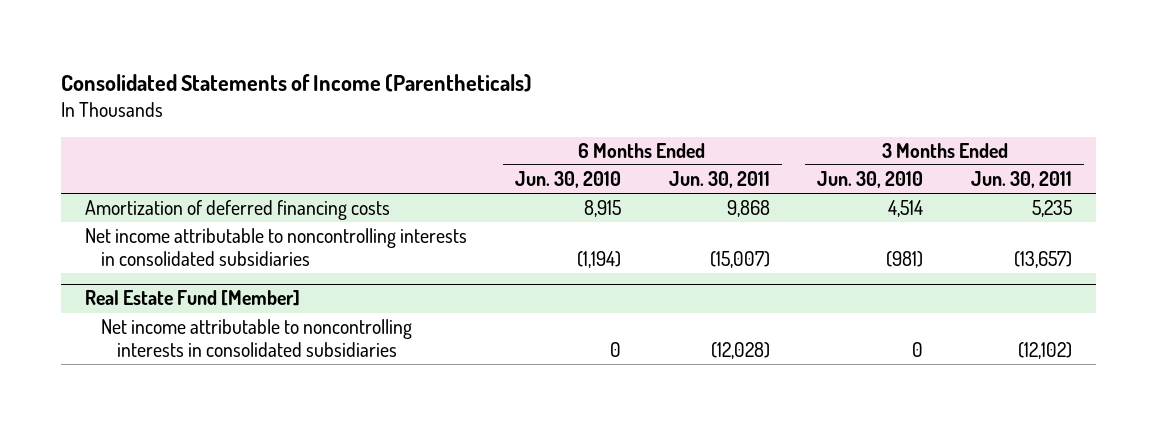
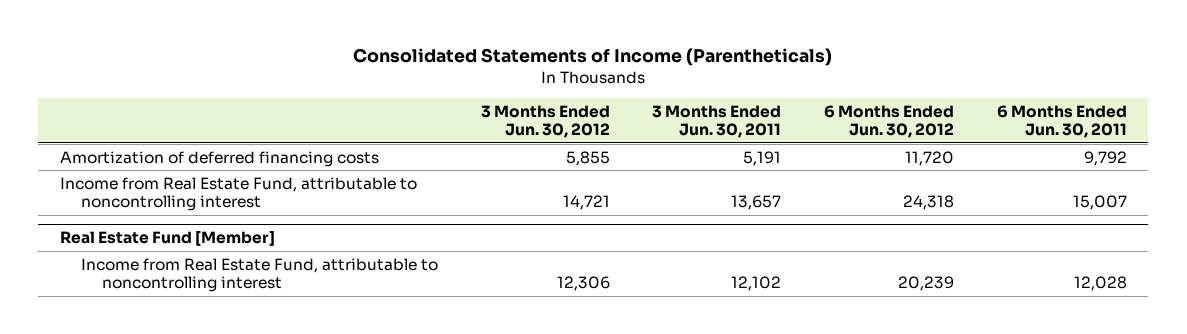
[514,171,621,189] Jun. 30, 2010 -> none
[817,171,924,189] Jun. 30, 2010 -> none
none -> [480,104,610,139] 3 Months Ended Jun. 30, 2012
none -> [824,104,955,139] 6 Months Ended Jun. 30, 2012
[726,200,770,218] 9,868 -> [1083,150,1127,166] 9,792
[1031,200,1072,218] 5,235 -> [743,150,782,166] 5,191
[85,228,468,266] Net income attributable to noncontrolling interests in consolidated subsidiaries -> [59,176,417,212] Income from Real Estate Fund, attributable to noncontrolling interest
[709,250,770,268] (15,007) -> [1072,195,1127,211] 15,007
[1013,250,1072,268] (13,657) -> [731,195,782,211] 13,657
[101,319,413,357] Net income attributable to noncontrolling interests in consolidated subsidiaries -> [81,257,439,293] Income from Real Estate Fund, attributable to noncontrolling interest
[710,341,770,359] (12,028) -> [1073,276,1127,292] 12,028
[1017,341,1072,359] (12,102) -> [731,276,782,292] 12,102

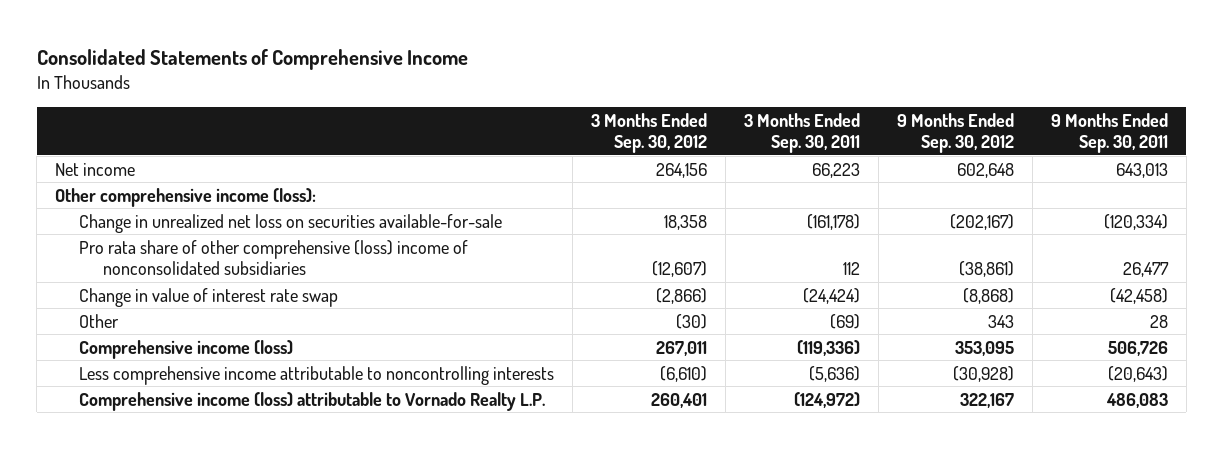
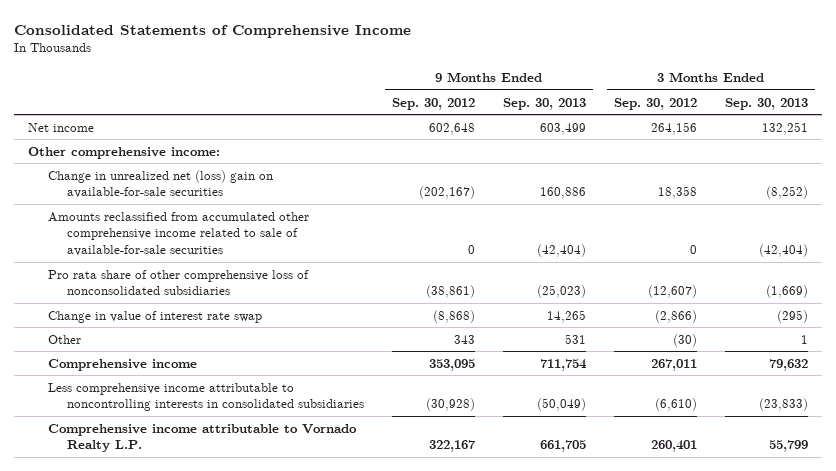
[743,112,860,154] 3 Months Ended Sep. 30, 2011 -> none
[1050,112,1168,154] 9 Months Ended Sep. 30, 2011 -> none
none -> [503,97,587,110] Sep. 30, 2013
none -> [725,97,809,110] Sep. 30, 2013
[55,187,317,207] Other comprehensive income (loss): -> [28,146,221,159] Other comprehensive income:
[79,213,503,233] Change in unrealized net loss on securities available-for-sale -> [47,169,273,199] Change in unrealized net (loss) gain on available-for-sale securities
none -> [47,211,309,257] Amounts reclassified from accumulated other comprehensive income related to sale of available-for-sale securities
[79,239,469,276] Pro rata share of other comprehensive (loss) income of nonconsolidated subsidiaries -> [47,269,309,296] Pro rata share of other comprehensive loss of nonconsolidated subsidiaries
[79,339,294,359] Comprehensive income (loss) -> [47,358,197,371] Comprehensive income
[79,365,555,385] Less comprehensive income attributable to noncontrolling interests -> [47,382,365,412] Less comprehensive income attributable to noncontrolling interests in consolidated subsidiaries
[79,391,546,411] Comprehensive income (loss) attributable to Vornado Realty L.P. -> [47,423,357,453] Comprehensive income attributable to Vornado Realty L.P.

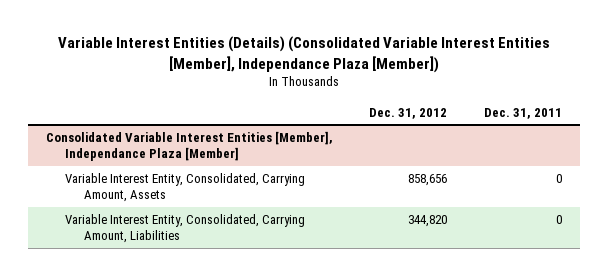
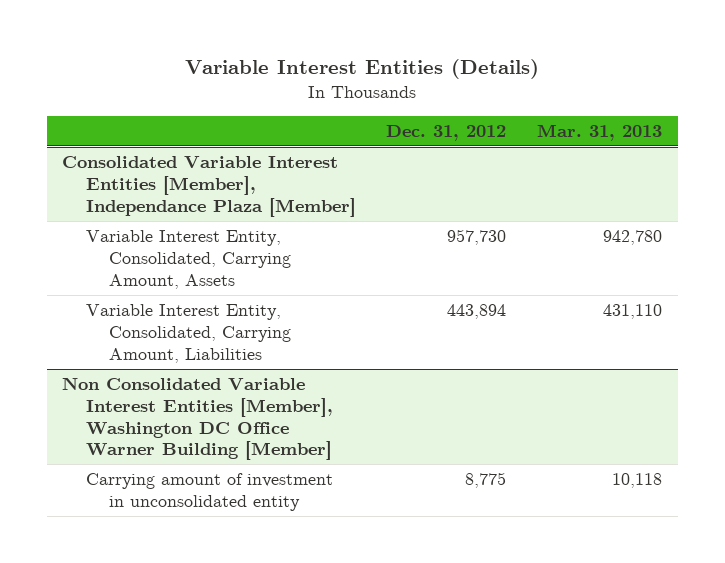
[57,36,550,73] Variable Interest Entities (Details) (Consolidated Variable Interest Entities [Member], Independance Plaza [Member]) -> [185,59,540,80] Variable Interest Entities (Details)
[483,107,562,119] Dec. 31, 2011 -> none
none -> [537,123,663,141] Mar. 31, 2013
[408,174,448,187] 858,656 -> [447,229,507,246] 957,730
[408,215,448,228] 344,820 -> [447,304,507,320] 443,894
none -> [62,377,333,461] Non Consolidated Variable Interest Entities [Member], Washington DC Office Warner Building [Member]
none -> [85,473,333,511] Carrying amount of investment in unconsolidated entity

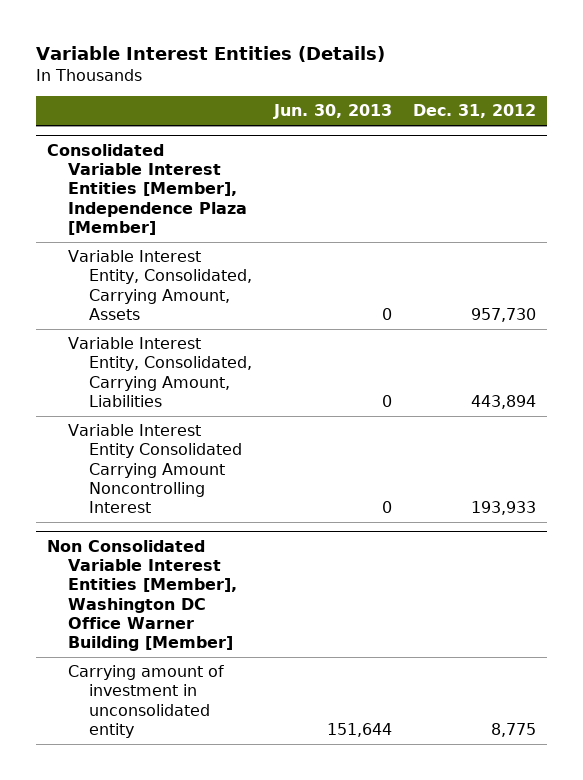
[537,123,663,141] Mar. 31, 2013 -> none
none -> [272,104,392,120] Jun. 30, 2013
[62,156,356,217] Consolidated Variable Interest Entities [Member], Independance Plaza [Member] -> [46,143,248,235] Consolidated Variable Interest Entities [Member], Independence Plaza [Member]
none -> [68,424,243,514] Variable Interest Entity Consolidated Carrying Amount Noncontrolling Interest

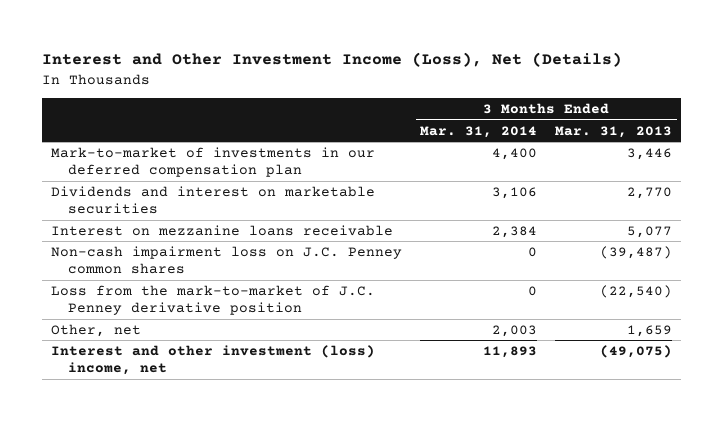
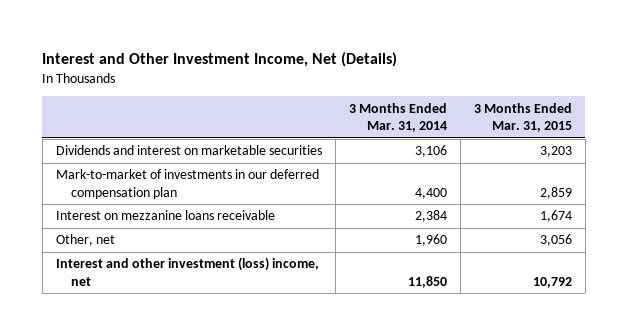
[42,52,623,68] Interest and Other Investment Income (Loss), Net (Details) -> [42,51,398,67] Interest and Other Investment Income, Net (Details)
[555,125,673,138] Mar. 31, 2013 -> none
none -> [473,102,572,133] 3 Months Ended Mar. 31, 2015
[51,146,376,178] Mark-to-market of investments in our deferred compensation plan -> [55,169,319,199] Mark-to-market of investments in our deferred compensation plan
[51,245,403,275] Non-cash impairment loss on J.C. Penney common shares -> none
[51,284,376,316] Loss from the mark-to-market of J.C. Penney derivative position -> none
[492,324,538,337] 2,003 -> [414,234,447,247] 1,960
[483,345,538,358] 11,893 -> [407,275,447,288] 11,850

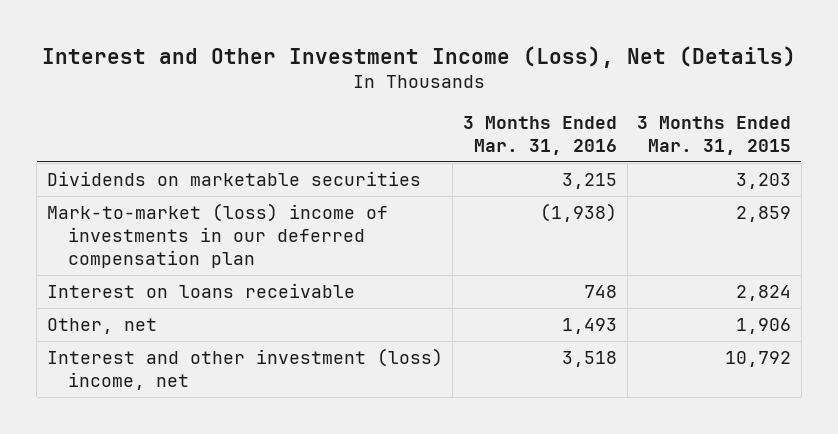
[42,51,398,67] Interest and Other Investment Income, Net (Details) -> [41,46,796,69] Interest and Other Investment Income (Loss), Net (Details)
[348,102,447,133] 3 Months Ended Mar. 31, 2014 -> none
none -> [462,115,617,155] 3 Months Ended Mar. 31, 2016
[55,145,322,156] Dividends and interest on marketable securities -> [46,171,421,187] Dividends on marketable securities
[55,169,319,199] Mark-to-market of investments in our deferred compensation plan -> [46,203,388,269] Mark-to-market (loss) income of investments in our deferred compensation plan
[55,210,275,221] Interest on mezzanine loans receivable -> [46,283,355,299] Interest on loans receivable
[539,210,572,223] 1,674 -> [736,285,792,302] 2,824
[539,234,572,247] 3,056 -> [736,318,792,335] 1,906

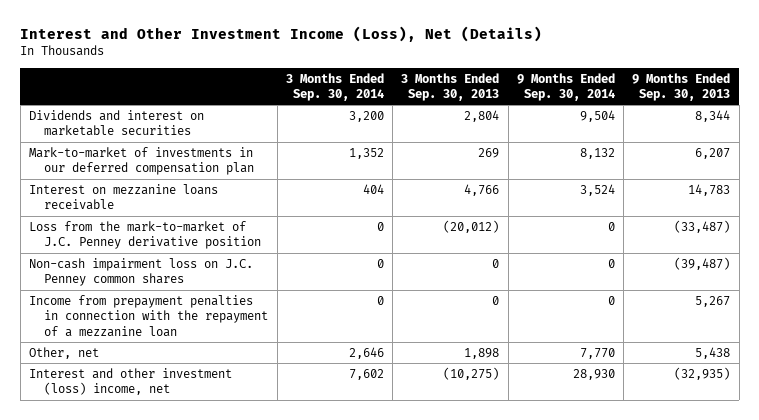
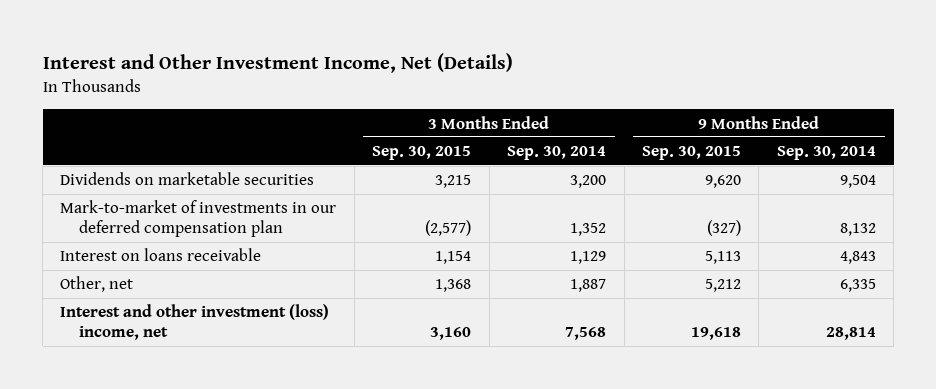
[20,25,543,42] Interest and Other Investment Income (Loss), Net (Details) -> [42,53,513,74] Interest and Other Investment Income, Net (Details)
[401,72,500,101] 3 Months Ended Sep. 30, 2013 -> none
[632,72,731,101] 9 Months Ended Sep. 30, 2013 -> none
none -> [372,146,472,161] Sep. 30, 2015
none -> [642,146,742,161] Sep. 30, 2015
[28,109,204,137] Dividends and interest on marketable securities -> [60,172,315,186] Dividends on marketable securities
[28,220,262,250] Loss from the mark-to-market of J.C. Penney derivative position -> none
[28,257,253,287] Non-cash impairment loss on J.C. Penney common shares -> none
[28,294,269,337] Income from prepayment penalties in connection with the repayment of a mezzanine loan -> none
[28,183,218,211] Interest on mezzanine loans receivable -> [60,248,262,262] Interest on loans receivable
[362,183,384,194] 404 -> [570,251,607,265] 1,129
[579,183,615,196] 3,524 -> [839,251,876,265] 4,843
[348,346,384,359] 2,646 -> [570,279,607,293] 1,887
[579,347,615,359] 7,770 -> [839,279,876,293] 6,335
[348,368,384,380] 7,602 -> [565,327,607,341] 7,568
[572,368,615,380] 28,930 -> [825,327,876,341] 28,814

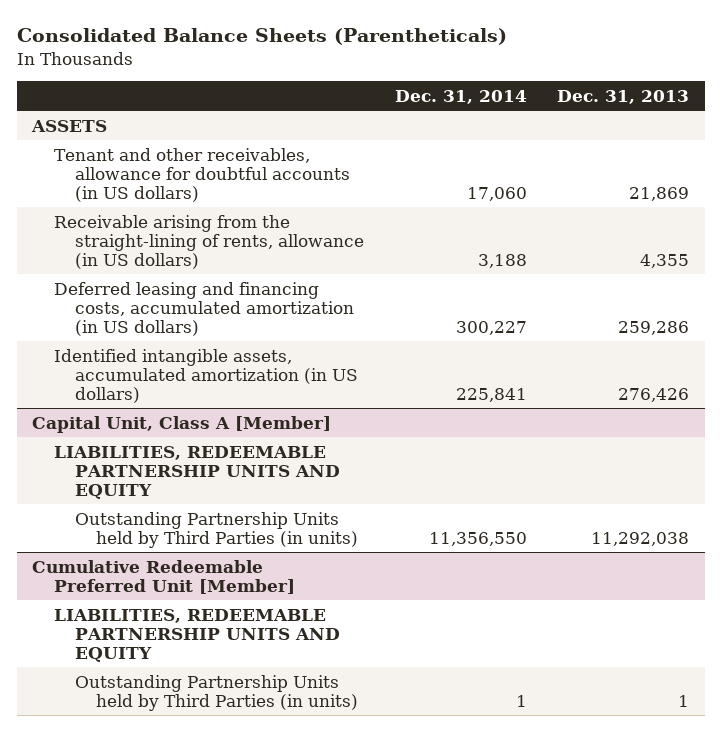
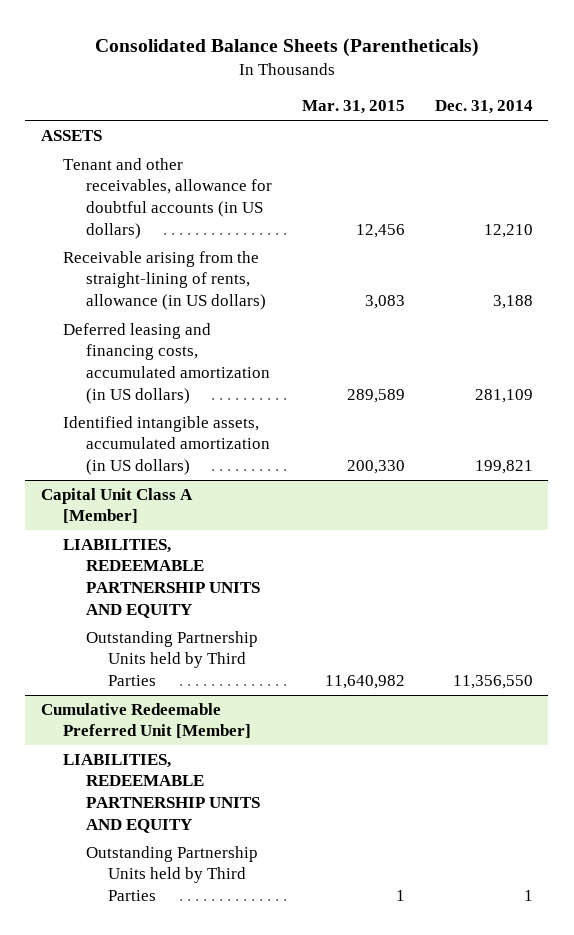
[557,89,690,104] Dec. 31, 2013 -> none
none -> [301,100,405,115] Mar. 31, 2015
[466,186,527,201] 17,060 -> [484,223,534,238] 12,210
[455,320,527,335] 300,227 -> [475,388,534,403] 281,109
[455,387,527,402] 225,841 -> [475,459,534,474] 199,821
[32,415,332,433] Capital Unit, Class A [Member] -> [40,487,193,524] Capital Unit Class A [Member]
[74,511,359,548] Outstanding Partnership Units held by Third Parties (in units) -> [85,630,258,686] Outstanding Partnership Units held by Third Parties
[74,674,359,711] Outstanding Partnership Units held by Third Parties (in units) -> [85,845,258,901] Outstanding Partnership Units held by Third Parties

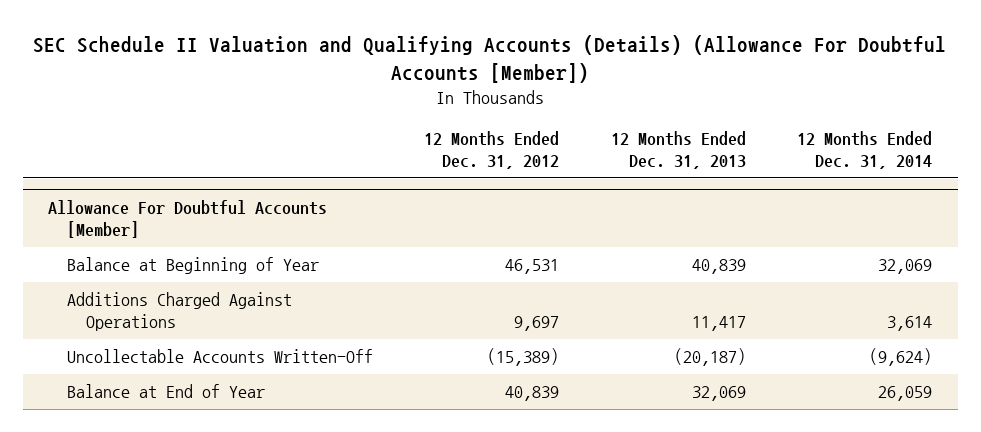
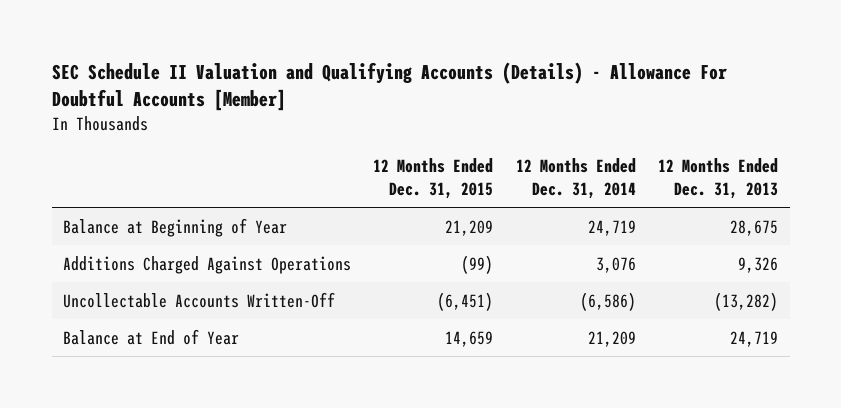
[33,34,947,83] SEC Schedule II Valuation and Qualifying Accounts (Details) (Allowance For Doubtful Accounts [Member]) -> [51,61,727,112] SEC Schedule II Valuation and Qualifying Accounts (Details) - Allowance For Doubtful Accounts [Member]
[424,131,560,169] 12 Months Ended Dec. 31, 2012 -> none
none -> [373,158,494,199] 12 Months Ended Dec. 31, 2015
[48,200,328,239] Allowance For Doubtful Accounts [Member] -> none
[691,259,746,275] 40,839 -> [730,219,779,236] 28,675
[878,259,933,275] 32,069 -> [587,219,636,236] 24,719
[691,316,746,332] 11,417 -> [738,256,779,273] 9,326
[887,316,933,332] 3,614 -> [595,256,636,273] 3,076
[673,348,746,367] (20,187) -> [714,291,779,311] (13,282)
[869,348,933,367] (9,624) -> [579,291,636,311] (6,586)
[691,386,746,402] 32,069 -> [730,330,779,347] 24,719
[878,386,933,402] 26,059 -> [587,330,636,347] 21,209

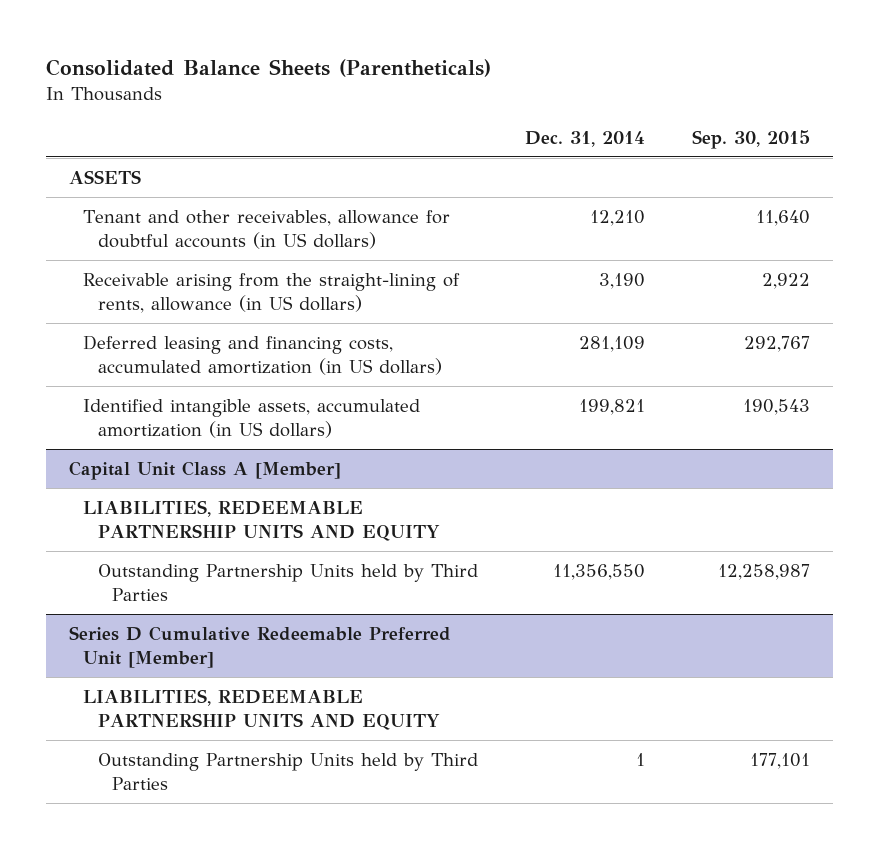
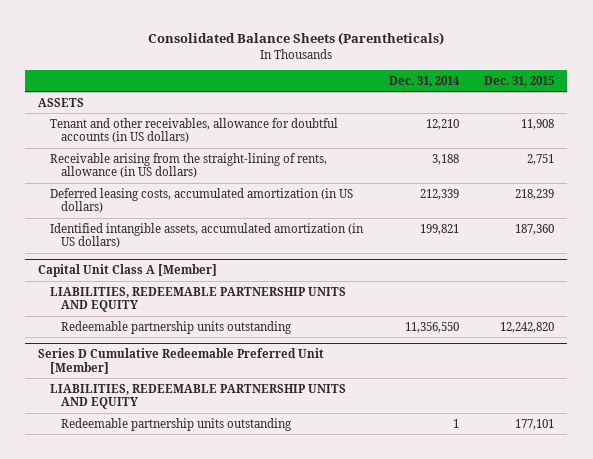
[691,129,810,149] Sep. 30, 2015 -> none
none -> [484,75,555,87] Dec. 31, 2015
[598,272,645,289] 3,190 -> [431,153,459,165] 3,188
[83,334,442,375] Deferred leasing and financing costs, accumulated amortization (in US dollars) -> [49,187,353,213] Deferred leasing costs, accumulated amortization (in US dollars)
[578,335,645,352] 281,109 -> [419,188,459,200] 212,339
[97,563,478,601] Outstanding Partnership Units held by Third Parties -> [61,320,293,334] Redeemable partnership units outstanding
[97,752,478,790] Outstanding Partnership Units held by Third Parties -> [61,417,293,431] Redeemable partnership units outstanding

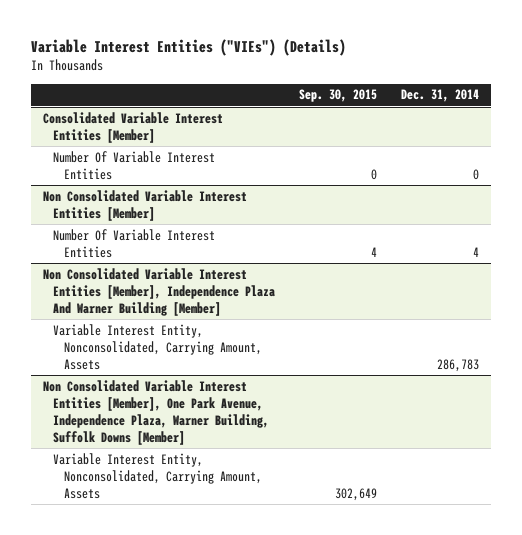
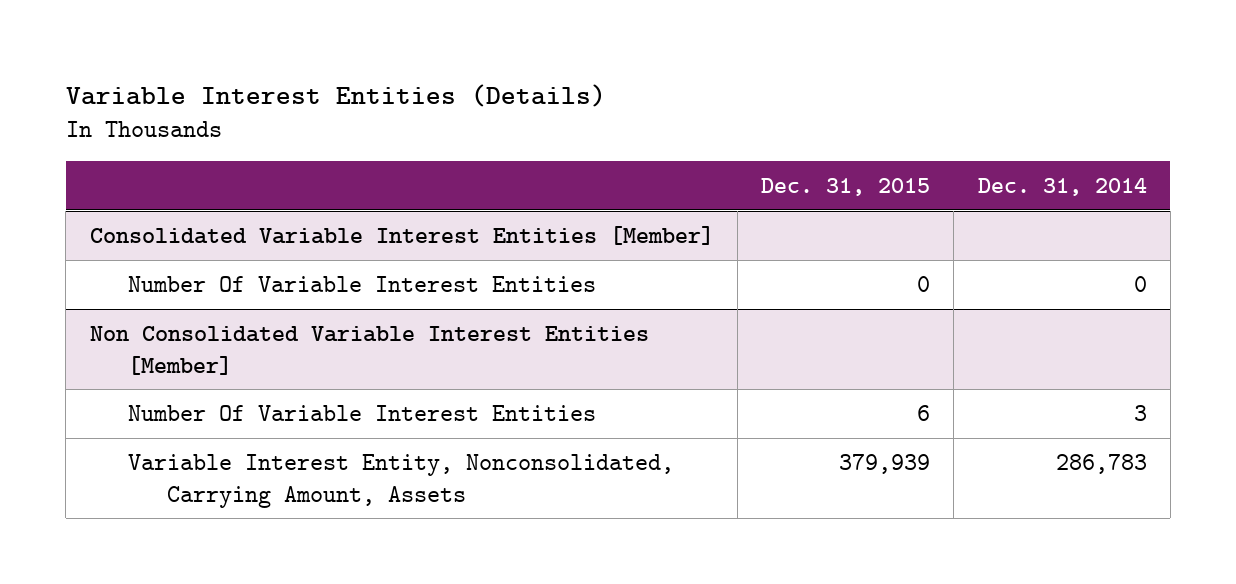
[31,39,347,57] Variable Interest Entities ("VIEs") (Details) -> [65,83,606,107] Variable Interest Entities (Details)
[299,89,378,103] Sep. 30, 2015 -> none
none -> [761,178,931,197] Dec. 31, 2015
[43,267,276,316] Non Consolidated Variable Interest Entities [Member], Independence Plaza And Warner Building [Member] -> none
[472,246,479,257] 4 -> [1133,404,1147,421] 3
[43,379,270,445] Non Consolidated Variable Interest Entities [Member], One Park Avenue, Independence Plaza, Warner Building, Suffolk Downs [Member] -> none
[53,452,262,499] Variable Interest Entity, Nonconsolidated, Carrying Amount, Assets -> none

